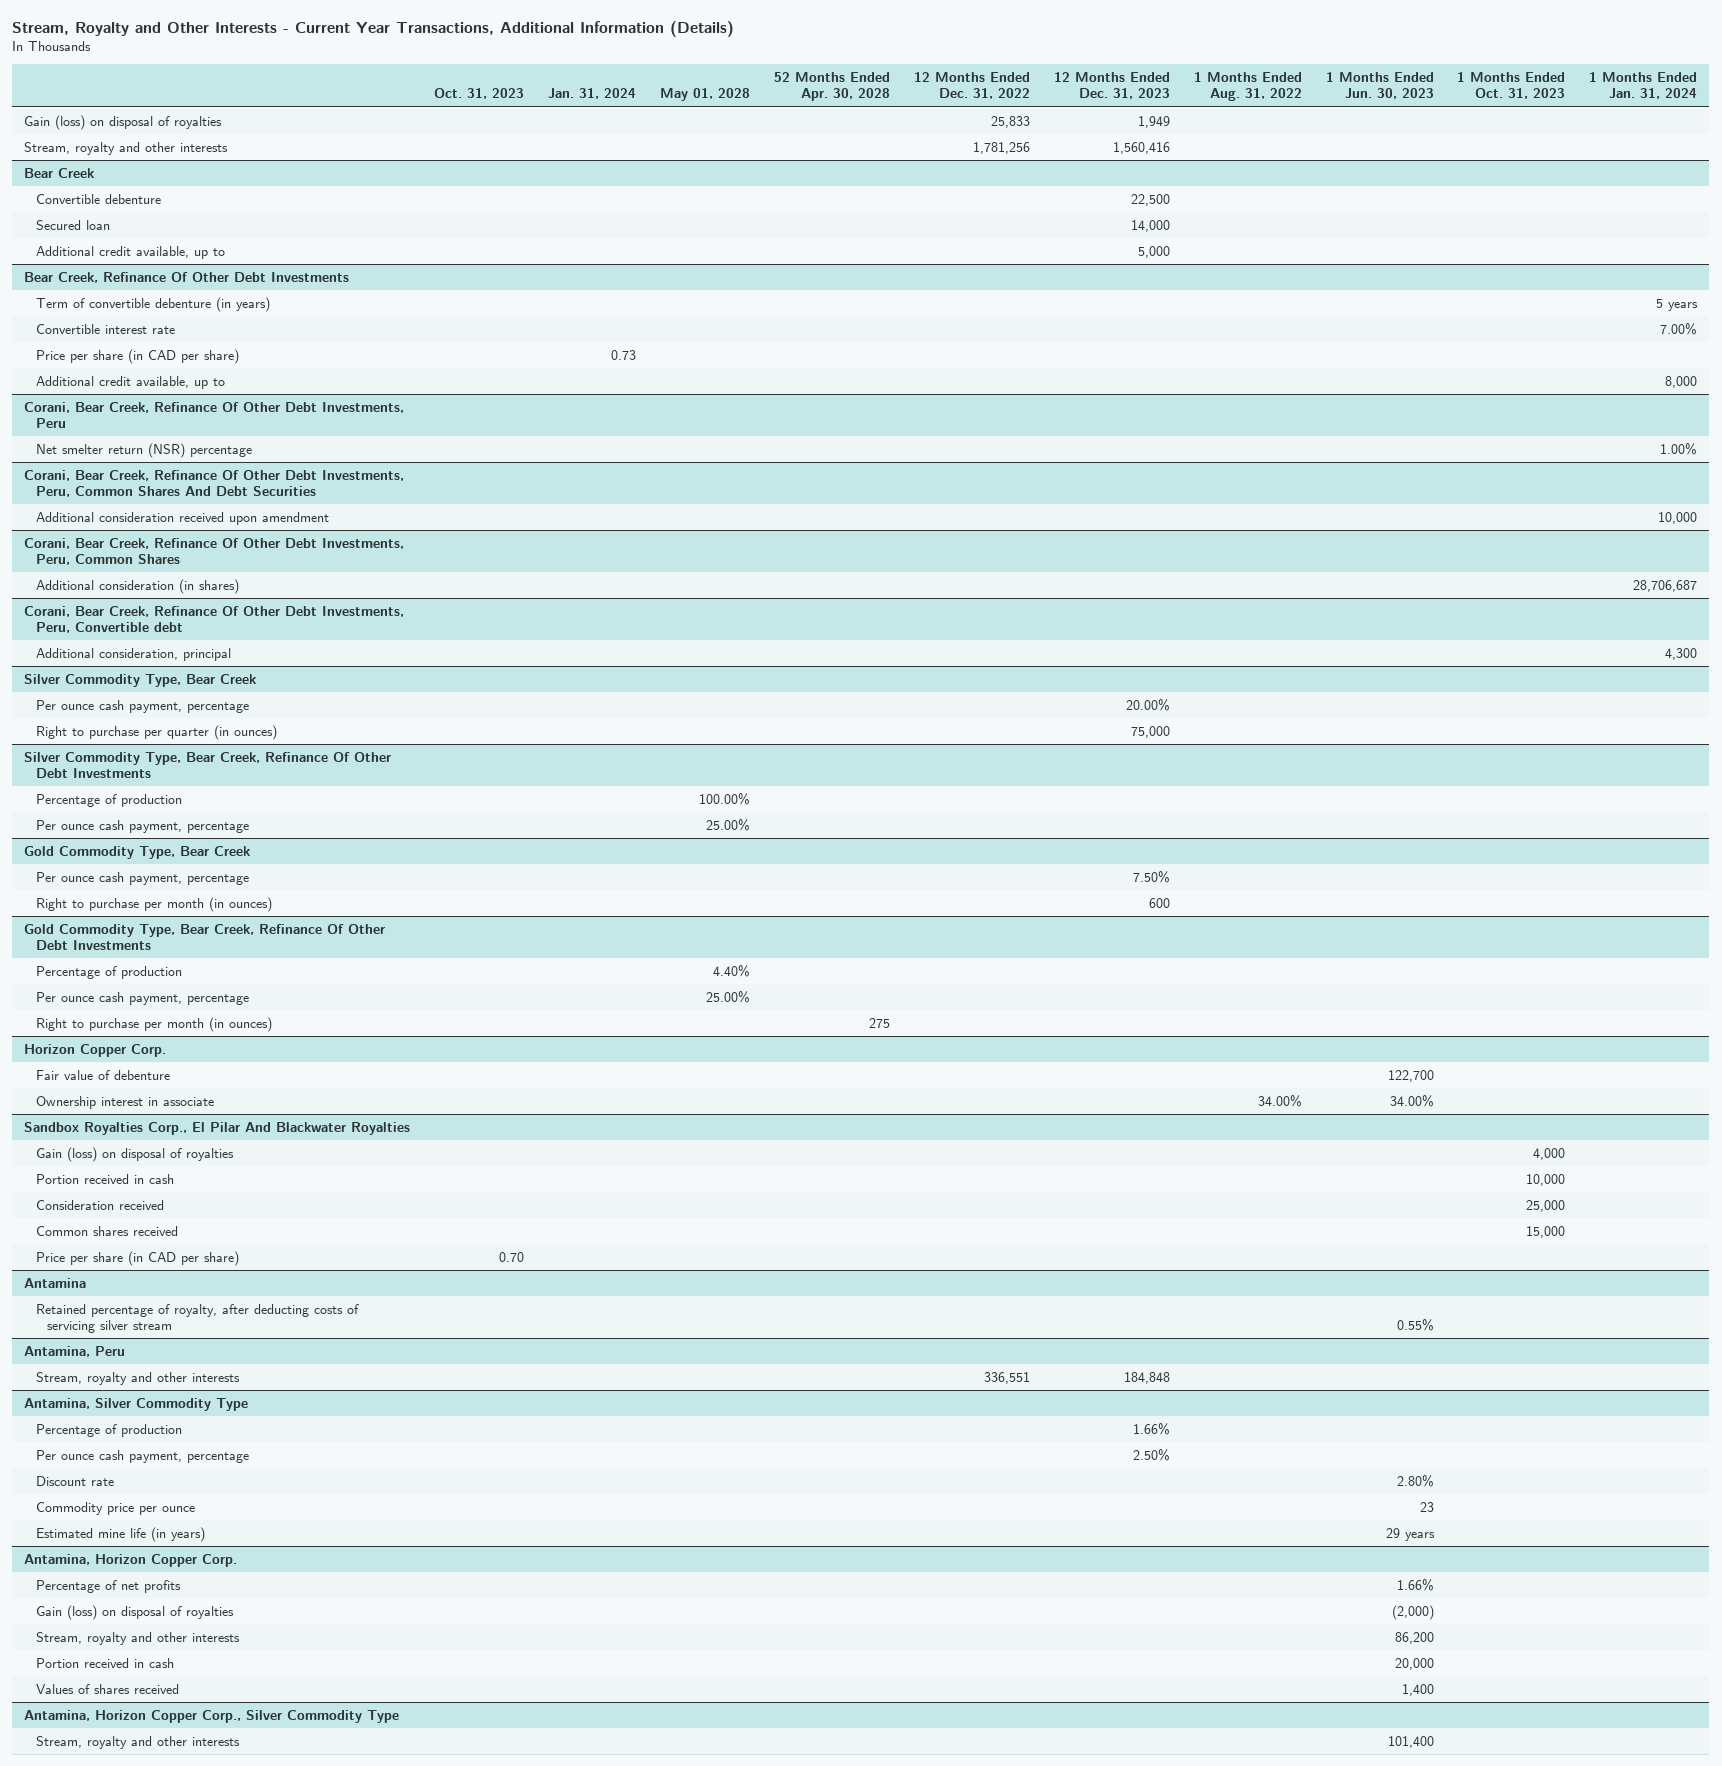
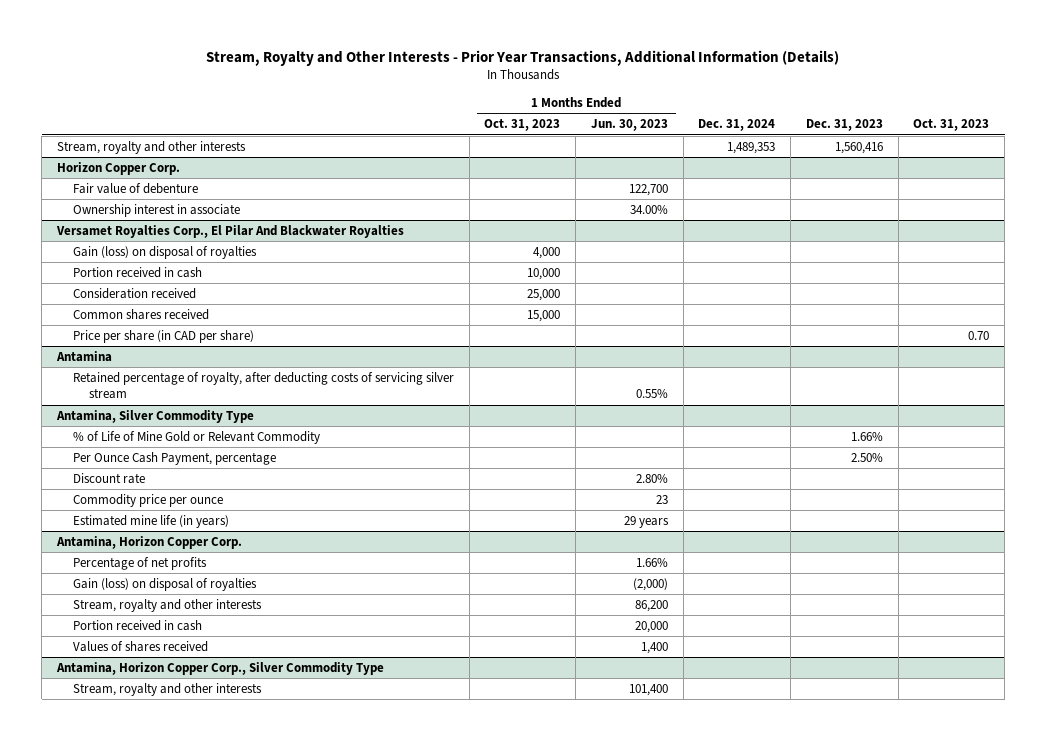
[12,20,735,37] Stream, Royalty and Other Interests - Current Year Transactions, Additional Information (Details) -> [206,49,840,66] Stream, Royalty and Other Interests - Prior Year Transactions, Additional Information (Details)
[547,88,636,100] Jan. 31, 2024 -> none
[659,88,750,102] May 01, 2028 -> none
[773,71,890,102] 52 Months Ended Apr. 30, 2028 -> none
[913,71,1030,100] 12 Months Ended Dec. 31, 2022 -> none
[1053,71,1170,100] 12 Months Ended Dec. 31, 2023 -> none
[1193,71,1302,102] 1 Months Ended Aug. 31, 2022 -> none
[1589,71,1698,100] 1 Months Ended Jan. 31, 2024 -> none
none -> [698,119,776,132] Dec. 31, 2024
none -> [805,119,883,132] Dec. 31, 2023
[24,114,223,130] Gain (loss) on disposal of royalties -> none
[24,167,95,178] Bear Creek -> none
[35,193,161,204] Convertible debenture -> none
[35,219,110,230] Secured loan -> none
[35,245,225,259] Additional credit available, up to -> none
[24,271,350,283] Bear Creek, Refinance Of Other Debt Investments -> none
[35,296,270,312] Term of convertible debenture (in years) -> none
[35,323,175,334] Convertible interest rate -> none
[35,348,239,364] Price per share (in CAD per share) -> none
[35,375,225,389] Additional credit available, up to -> none
[24,401,405,429] Corani, Bear Creek, Refinance Of Other Debt Investments, Peru -> none
[35,442,252,458] Net smelter return (NSR) percentage -> none
[24,469,405,498] Corani, Bear Creek, Refinance Of Other Debt Investments, Peru, Common Shares And Debt Securities -> none
[35,511,329,525] Additional consideration received upon amendment -> none
[24,537,405,566] Corani, Bear Creek, Refinance Of Other Debt Investments, Peru, Common Shares -> none
[35,578,239,594] Additional consideration (in shares) -> none
[24,605,405,634] Corani, Bear Creek, Refinance Of Other Debt Investments, Peru, Convertible debt -> none
[35,647,231,661] Additional consideration, principal -> none
[24,673,257,687] Silver Commodity Type, Bear Creek -> none
[35,699,249,713] Per ounce cash payment, percentage -> none
[35,724,277,740] Right to purchase per quarter (in ounces) -> none
[24,751,392,779] Silver Commodity Type, Bear Creek, Refinance Of Other Debt Investments -> none
[35,793,182,807] Percentage of production -> none
[35,819,249,833] Per ounce cash payment, percentage -> none
[24,845,251,859] Gold Commodity Type, Bear Creek -> none
[35,871,249,885] Per ounce cash payment, percentage -> none
[35,896,272,912] Right to purchase per month (in ounces) -> none
[24,923,386,951] Gold Commodity Type, Bear Creek, Refinance Of Other Debt Investments -> none
[35,965,182,979] Percentage of production -> none
[35,991,249,1005] Per ounce cash payment, percentage -> none
[35,1016,272,1032] Right to purchase per month (in ounces) -> none
[24,1121,411,1135] Sandbox Royalties Corp., El Pilar And Blackwater Royalties -> [56,224,405,238] Versamet Royalties Corp., El Pilar And Blackwater Royalties
[24,1345,126,1357] Antamina, Peru -> none
[35,1371,240,1385] Stream, royalty and other interests -> none
[35,1423,182,1437] Percentage of production -> [72,430,320,444] % of Life of Mine Gold or Relevant Commodity
[35,1449,249,1463] Per ounce cash payment, percentage -> [72,451,276,465] Per Ounce Cash Payment, percentage

